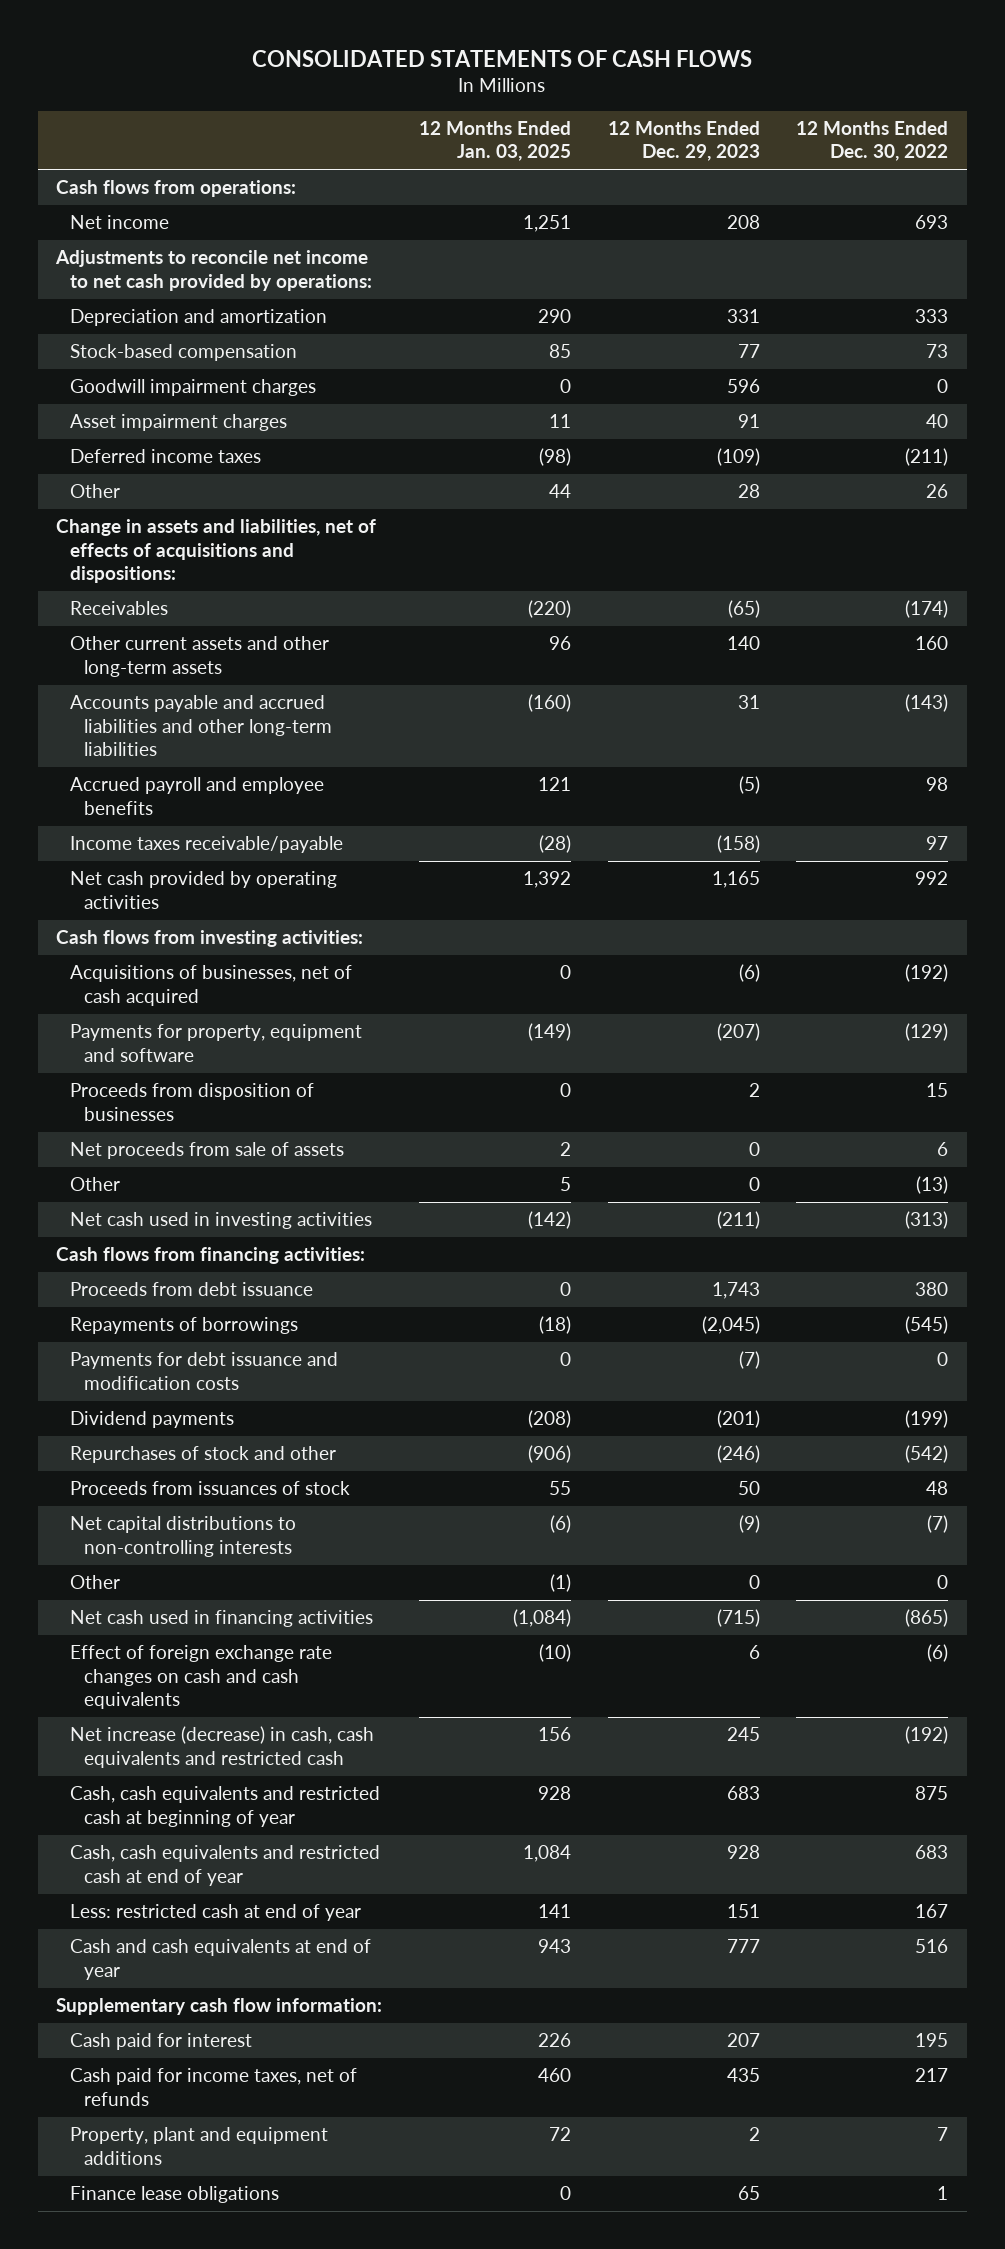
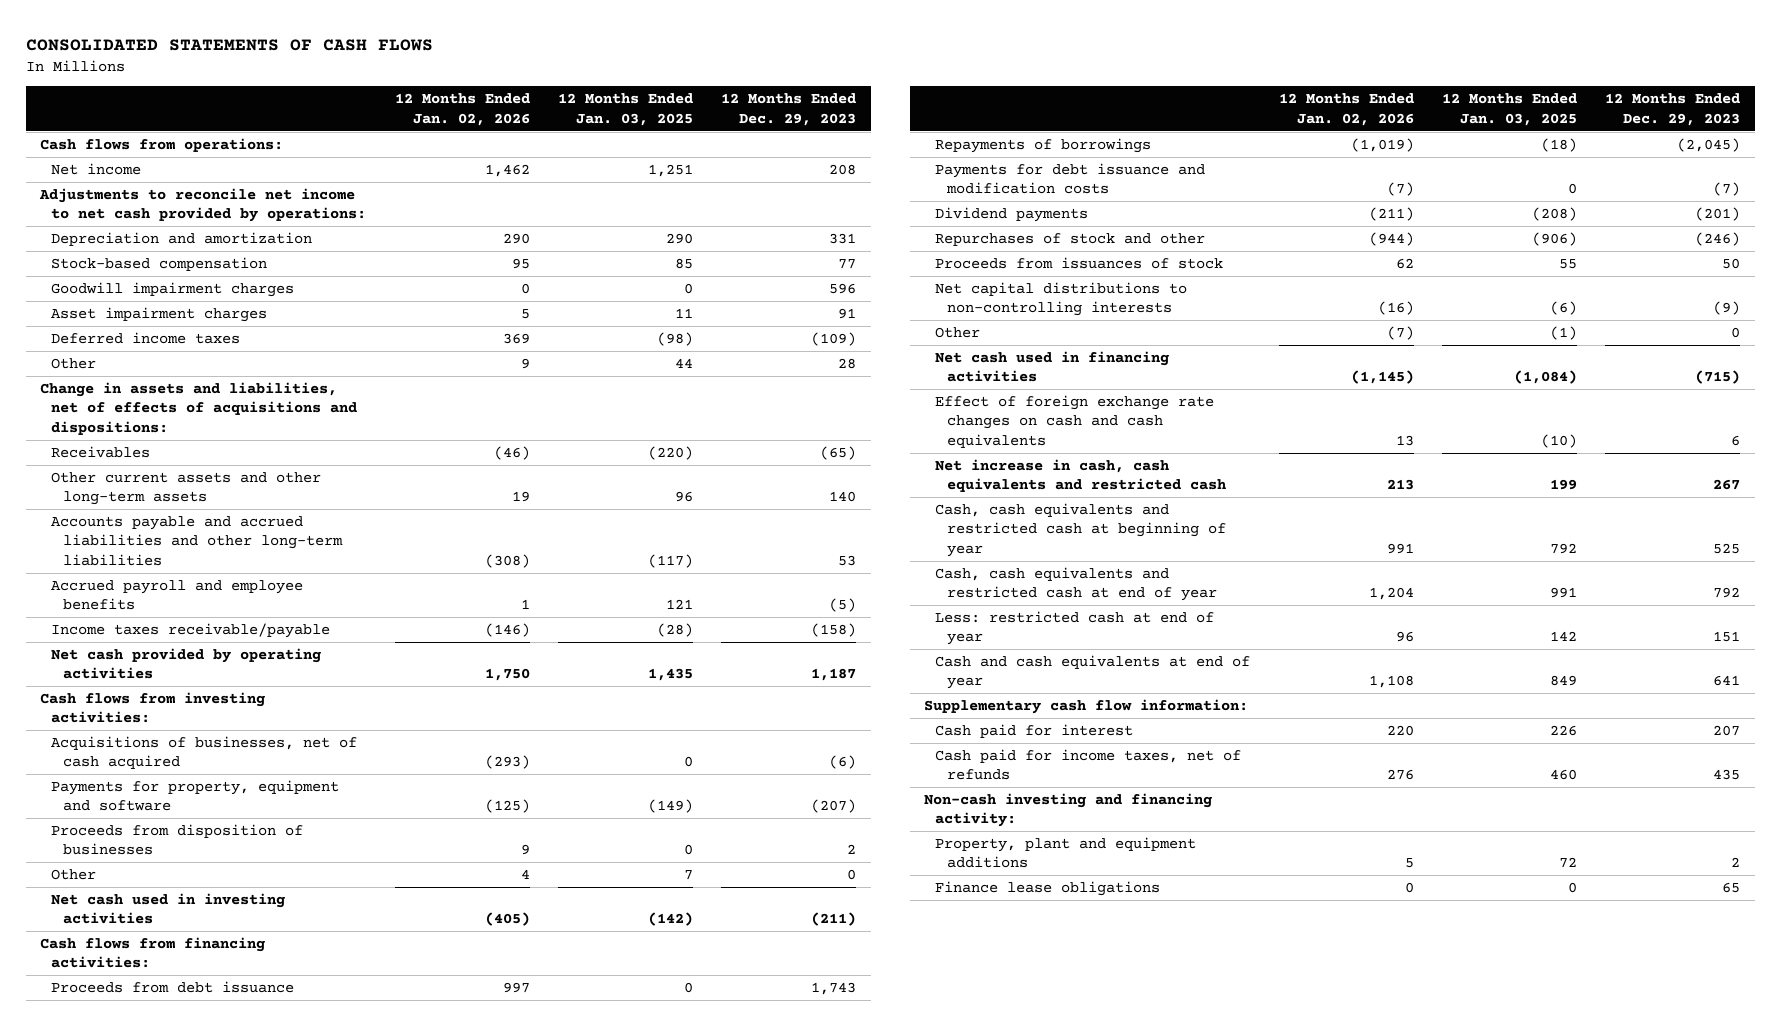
[796,121,949,162] 12 Months Ended Dec. 30, 2022 -> none
none -> [394,93,530,126] 12 Months Ended Jan. 02, 2026
[527,694,571,713] (160) -> [648,553,694,568] (117)
[737,695,760,710] 31 -> [838,554,857,566] 53
[522,871,571,889] 1,392 -> [648,668,694,682] 1,435
[711,871,760,889] 1,165 -> [811,668,857,682] 1,187
[70,1142,345,1160] Net proceeds from sale of assets -> none
[559,1177,571,1192] 5 -> [684,869,694,880] 7
[70,1726,375,1768] Net increase (decrease) in cash, cash equivalents and restricted cash -> [935,458,1226,493] Net increase in cash, cash equivalents and restricted cash
[537,1727,571,1742] 156 -> [1550,479,1578,491] 199
[726,1727,760,1742] 245 -> [1713,479,1741,491] 267
[537,1786,571,1801] 928 -> [1550,542,1578,554] 792
[726,1786,760,1801] 683 -> [1713,542,1741,554] 525
[522,1845,571,1863] 1,084 -> [1550,587,1578,599] 991
[726,1845,760,1860] 928 -> [1713,587,1741,599] 792
[537,1904,571,1919] 141 -> [1550,631,1578,642] 142
[537,1939,571,1954] 943 -> [1550,675,1578,687] 849
[726,1939,760,1954] 777 -> [1713,675,1741,687] 641
none -> [923,792,1212,828] Non-cash investing and financing activity:

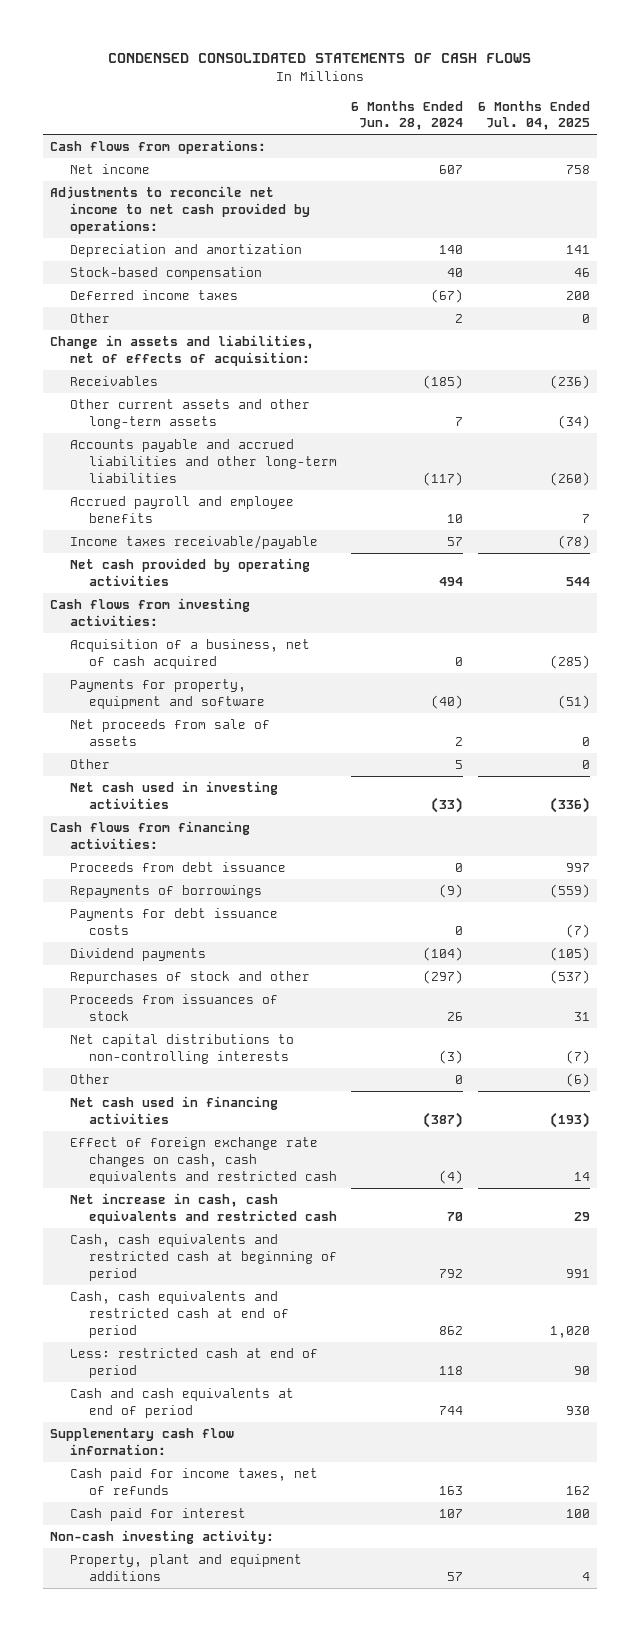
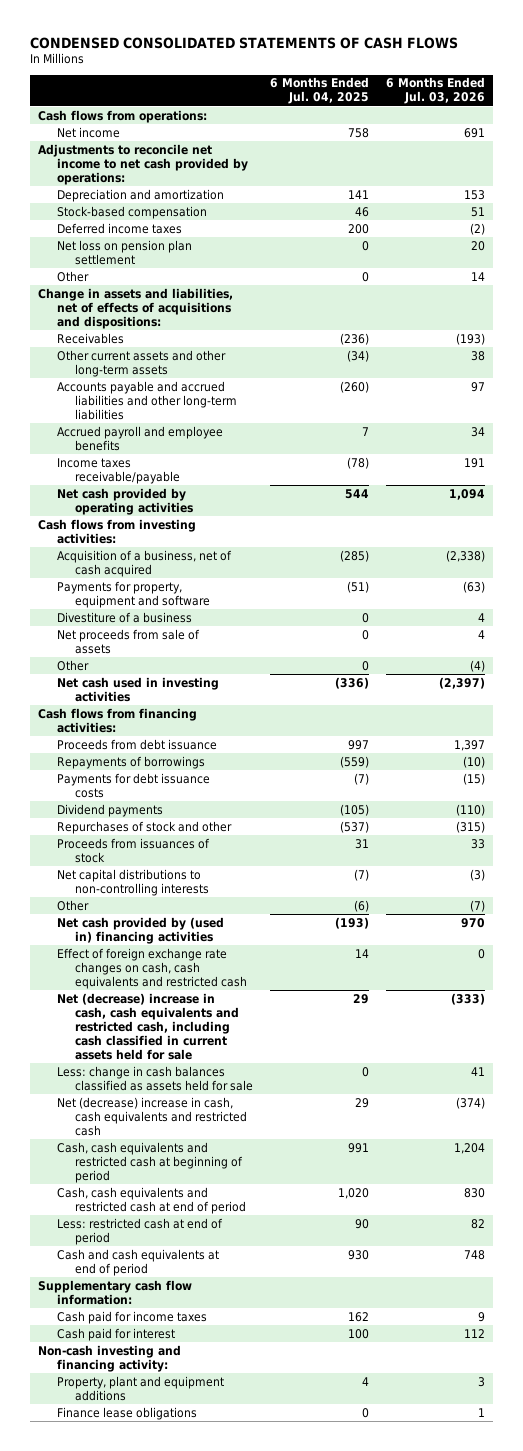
[351,100,464,131] 6 Months Ended Jun. 28, 2024 -> none
none -> [385,77,485,105] 6 Months Ended Jul. 03, 2026
none -> [56,239,192,265] Net loss on pension plan settlement
[50,335,315,367] Change in assets and liabilities, net of effects of acquisition: -> [38,287,234,329] Change in assets and liabilities, net of effects of acquisitions and dispositions:
none -> [56,611,192,623] Divestiture of a business
[69,1096,278,1125] Net cash used in financing activities -> [56,916,224,944] Net cash provided by (used in) financing activities
[69,1193,338,1225] Net increase in cash, cash equivalents and restricted cash -> [56,992,239,1060] Net (decrease) increase in cash, cash equivalents and restricted cash, including cash classified in current assets held for sale
none -> [56,1065,253,1091] Less: change in cash balances classified as assets held for sale
none -> [56,1096,247,1136] Net (decrease) increase in cash, cash equivalents and restricted cash
[69,1468,318,1496] Cash paid for income taxes, net of refunds -> [56,1310,207,1324] Cash paid for income taxes
[50,1530,275,1545] Non-cash investing activity: -> [38,1344,182,1372] Non-cash investing and financing activity:
none -> [56,1406,197,1420] Finance lease obligations

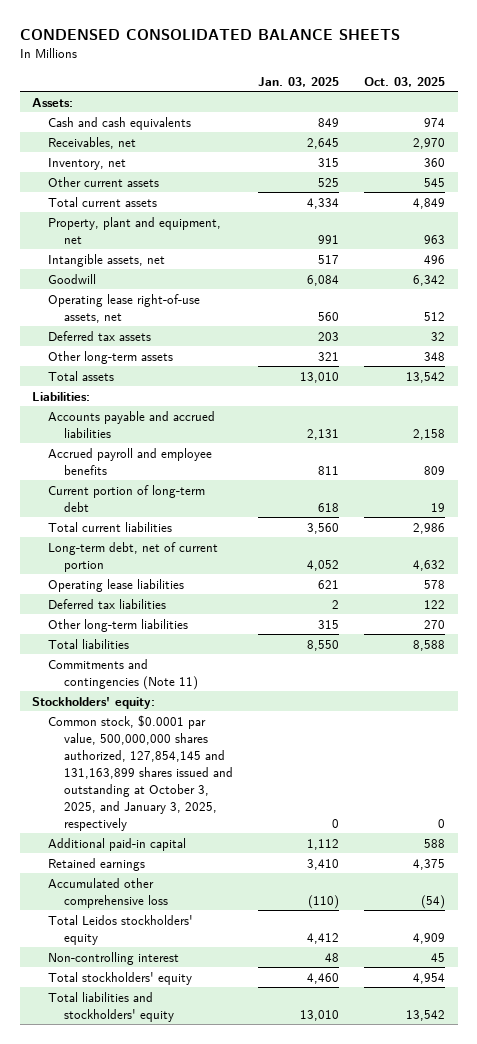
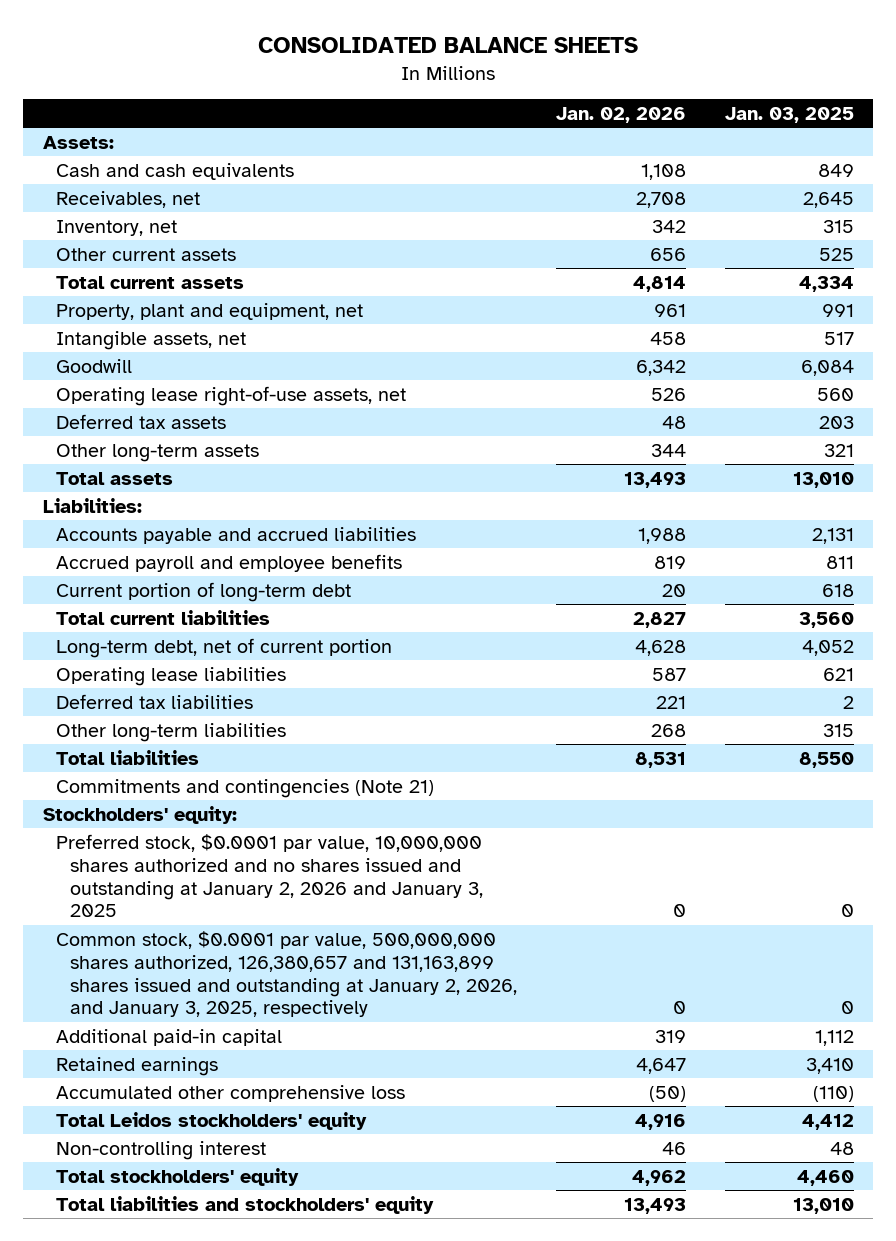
[19,29,400,41] CONDENSED CONSOLIDATED BALANCE SHEETS -> [258,37,639,54] CONSOLIDATED BALANCE SHEETS
[364,76,446,87] Oct. 03, 2025 -> none
none -> [556,106,687,123] Jan. 02, 2026
[47,658,198,690] Commitments and contingencies (Note 11) -> [56,778,435,798] Commitments and contingencies (Note 21)
none -> [56,833,484,918] Preferred stock, $0.0001 par value, 10,000,000 shares authorized and no shares issued and outstanding at January 2, 2026 and January 3, 2025
[47,714,233,831] Common stock, $0.0001 par value, 500,000,000 shares authorized, 127,854,145 and 131,163,899 shares issued and outstanding at October 3, 2025, and January 3, 2025, respectively -> [56,930,518,1018] Common stock, $0.0001 par value, 500,000,000 shares authorized, 126,380,657 and 131,163,899 shares issued and outstanding at January 2, 2026, and January 3, 2025, respectively

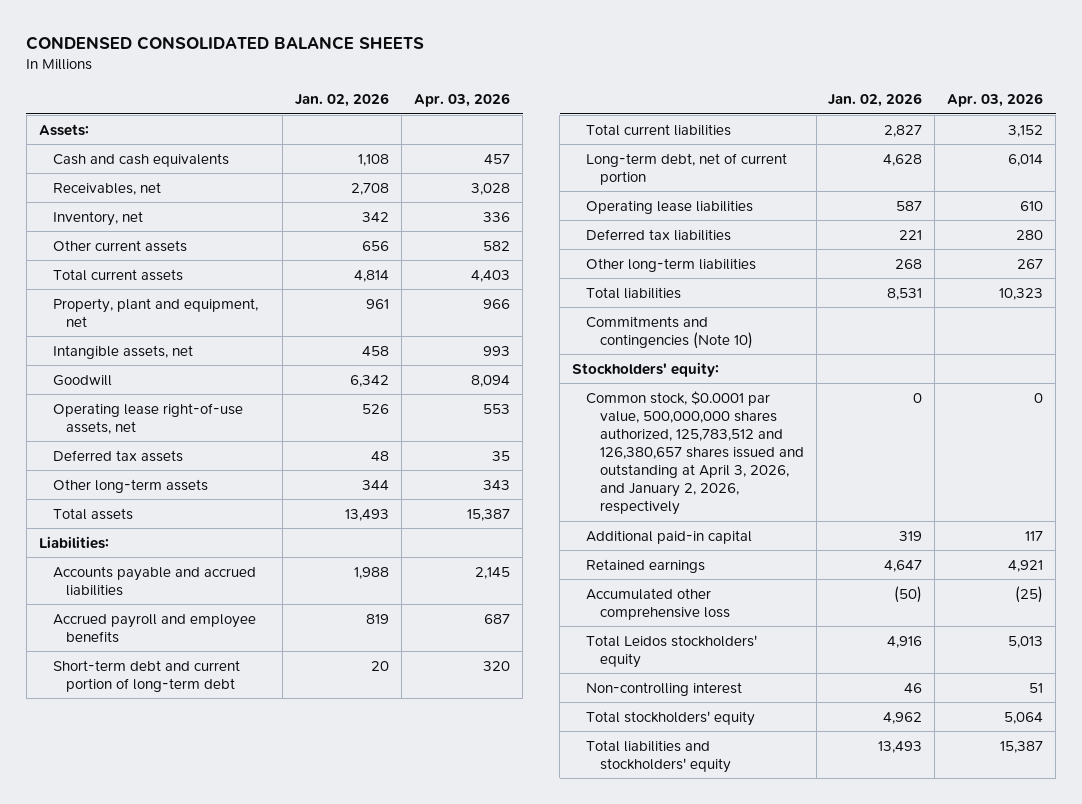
[258,37,639,54] CONSOLIDATED BALANCE SHEETS -> [26,36,425,51] CONDENSED CONSOLIDATED BALANCE SHEETS
[724,106,854,123] Jan. 03, 2025 -> none
none -> [414,92,511,107] Apr. 03, 2026
[56,581,352,602] Current portion of long-term debt -> [52,659,240,692] Short-term debt and current portion of long-term debt
[56,778,435,798] Commitments and contingencies (Note 21) -> [585,315,753,349] Commitments and contingencies (Note 10)
[56,833,484,918] Preferred stock, $0.0001 par value, 10,000,000 shares authorized and no shares issued and outstanding at January 2, 2026 and January 3, 2025 -> none
[56,930,518,1018] Common stock, $0.0001 par value, 500,000,000 shares authorized, 126,380,657 and 131,163,899 shares issued and outstanding at January 2, 2026, and January 3, 2025, respectively -> [585,390,804,515] Common stock, $0.0001 par value, 500,000,000 shares authorized, 125,783,512 and 126,380,657 shares issued and outstanding at April 3, 2026, and January 2, 2026, respectively

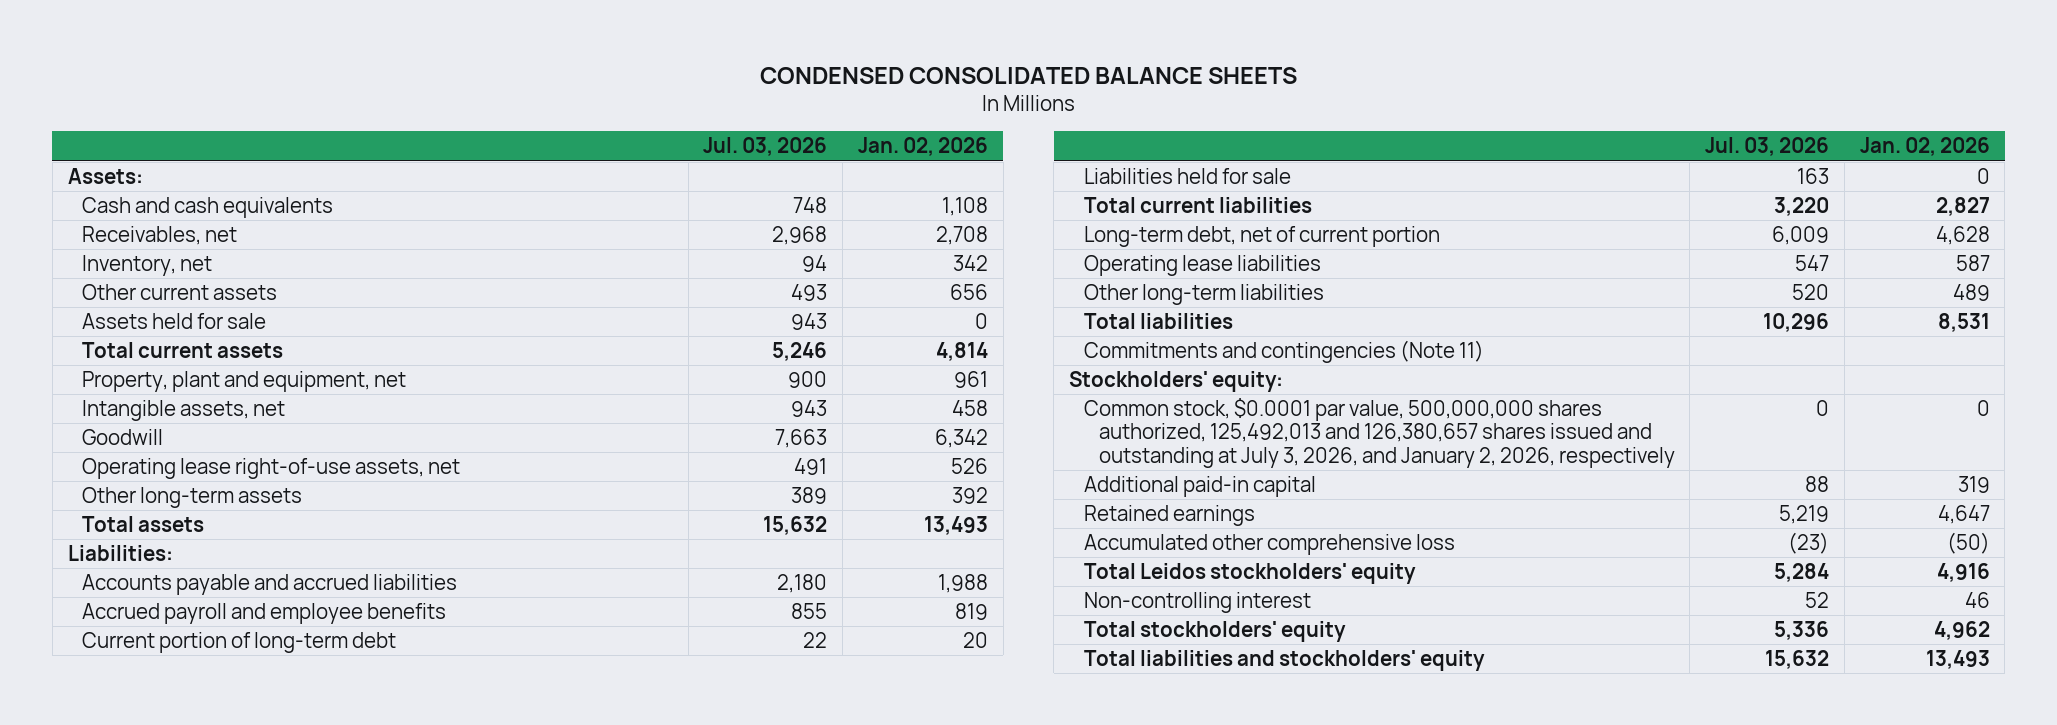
[414,92,511,107] Apr. 03, 2026 -> none
none -> [703,137,828,157] Jul. 03, 2026
none -> [82,312,267,329] Assets held for sale
[52,449,183,462] Deferred tax assets -> none
[362,479,390,490] 344 -> [952,486,989,504] 392
[52,659,240,692] Short-term debt and current portion of long-term debt -> [82,631,397,653] Current portion of long-term debt
none -> [1083,167,1291,184] Liabilities held for sale
[585,228,731,241] Deferred tax liabilities -> none
[895,258,923,269] 268 -> [1952,283,1990,301] 489
[585,315,753,349] Commitments and contingencies (Note 10) -> [1083,339,1484,363] Commitments and contingencies (Note 11)
[585,390,804,515] Common stock, $0.0001 par value, 500,000,000 shares authorized, 125,783,512 and 126,380,657 shares issued and outstanding at April 3, 2026, and January 2, 2026, respectively -> [1083,397,1675,468] Common stock, $0.0001 par value, 500,000,000 shares authorized, 125,492,013 and 126,380,657 shares issued and outstanding at July 3, 2026, and January 2, 2026, respectively

